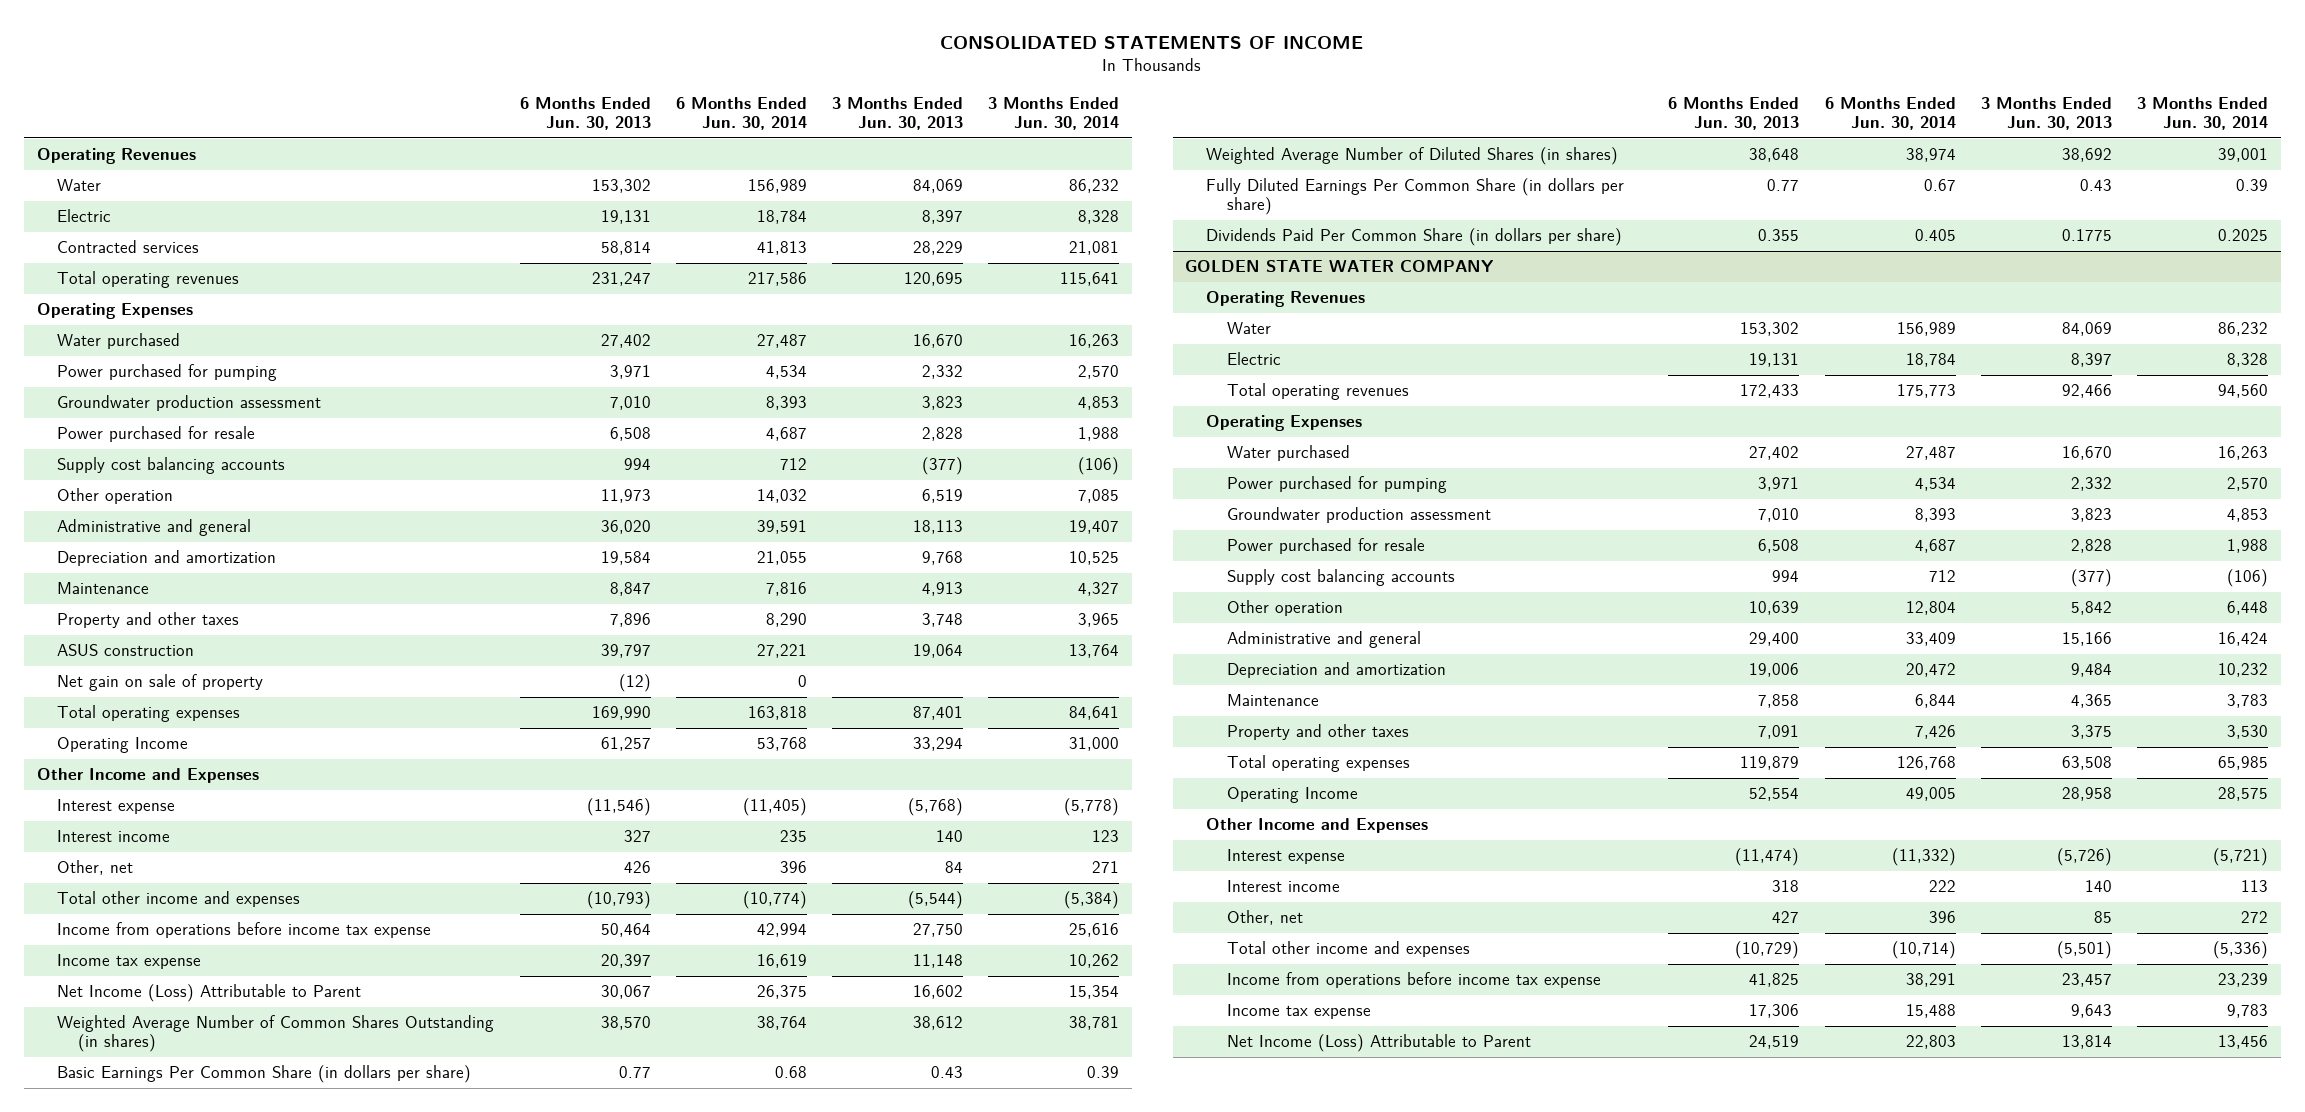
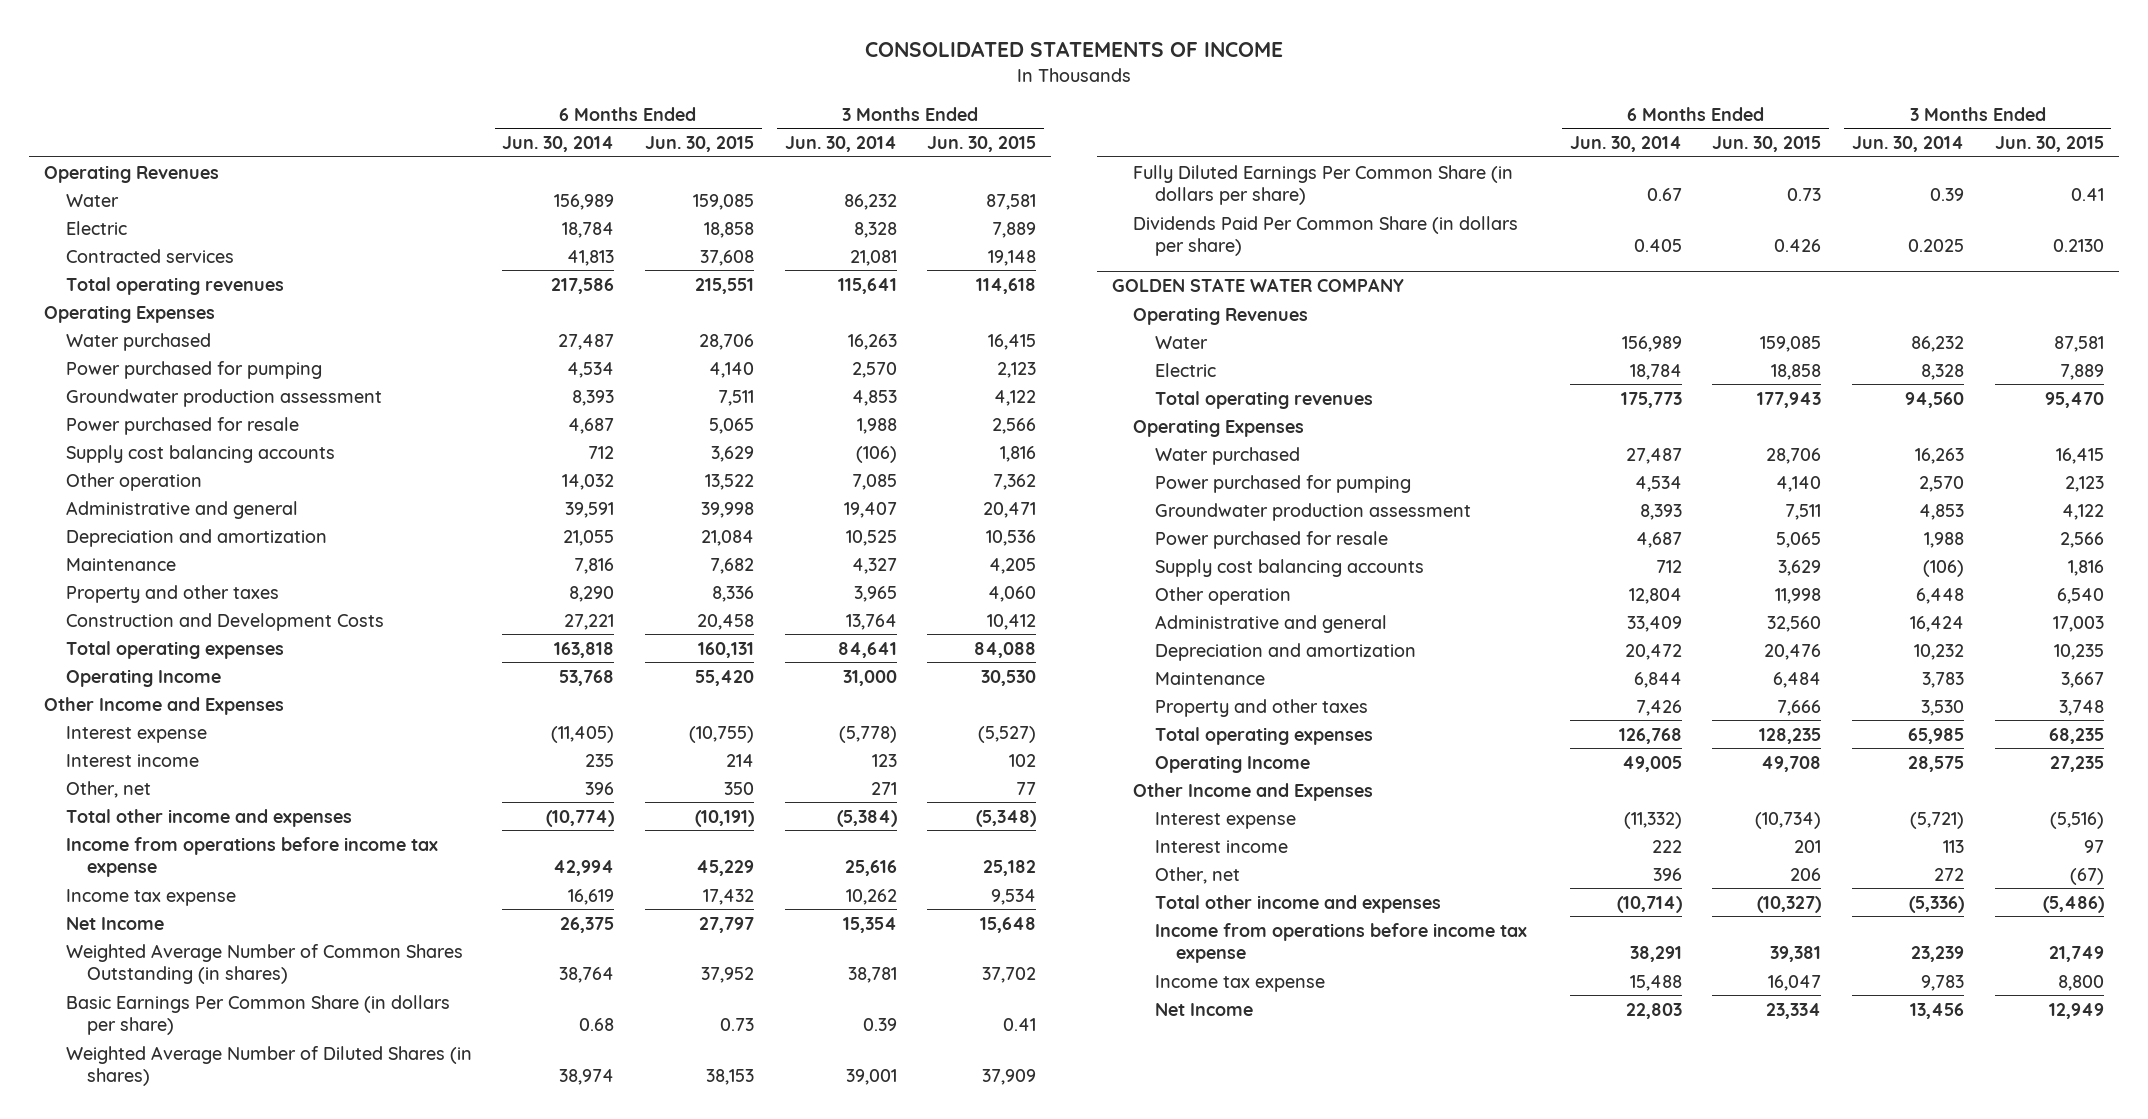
[519,96,651,131] 6 Months Ended Jun. 30, 2013 -> none
[832,96,964,131] 3 Months Ended Jun. 30, 2013 -> none
none -> [644,135,754,152] Jun. 30, 2015
none -> [927,135,1037,152] Jun. 30, 2015
[57,674,264,692] Net gain on sale of property -> none
[57,644,195,657] ASUS construction -> [65,612,384,631] Construction and Development Costs
[57,984,362,1003] Net Income (Loss) Attributable to Parent -> [65,916,164,930] Net Income
[1227,1034,1532,1053] Net Income (Loss) Attributable to Parent -> [1154,1002,1253,1016] Net Income

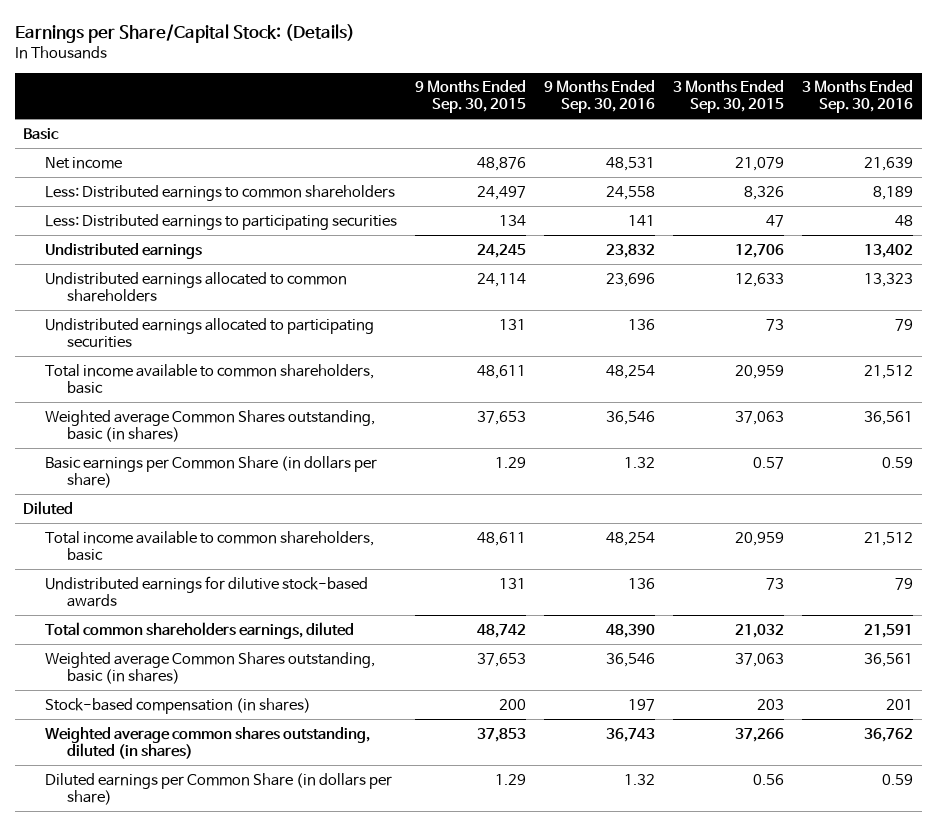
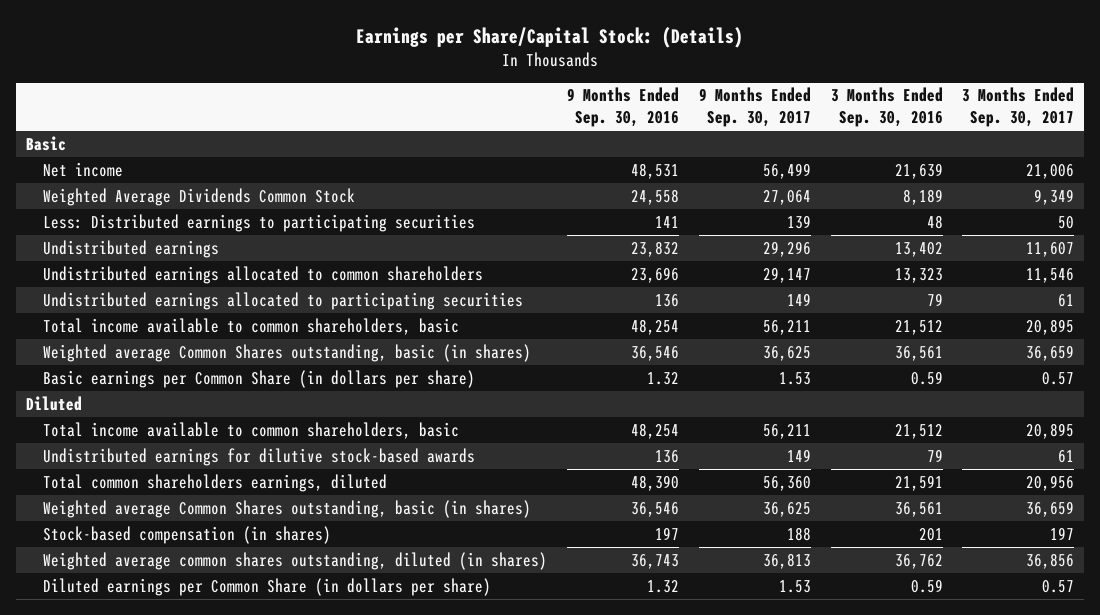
[414,80,526,114] 9 Months Ended Sep. 30, 2015 -> none
[672,80,784,114] 3 Months Ended Sep. 30, 2015 -> none
none -> [698,87,811,128] 9 Months Ended Sep. 30, 2017
none -> [962,87,1075,128] 3 Months Ended Sep. 30, 2017
[45,184,396,201] Less: Distributed earnings to common shareholders -> [43,187,356,206] Weighted Average Dividends Common Stock

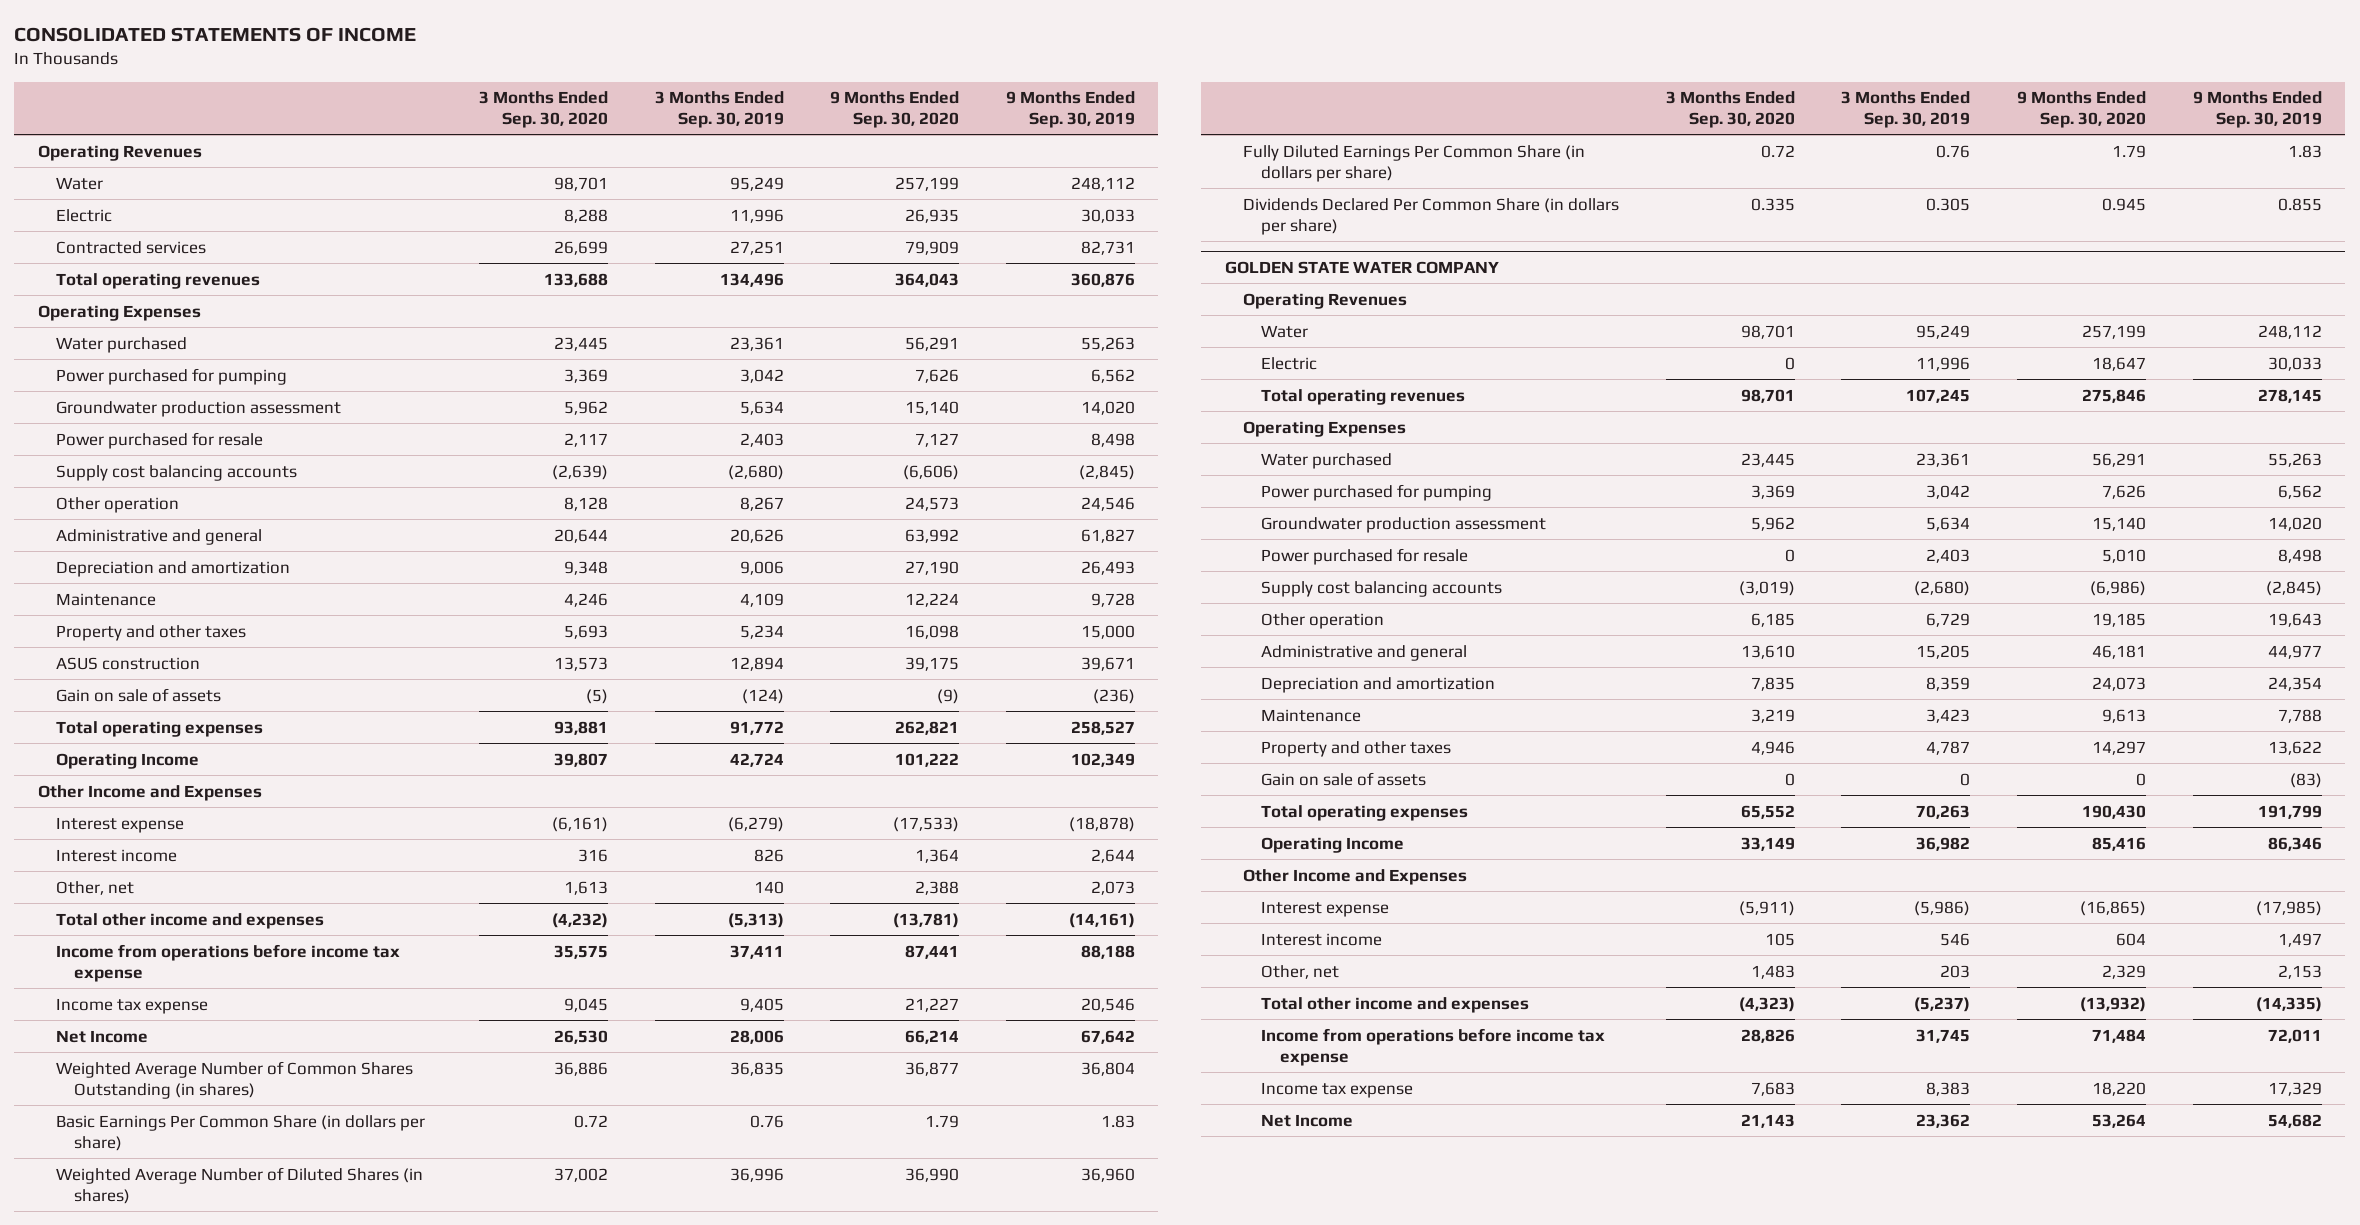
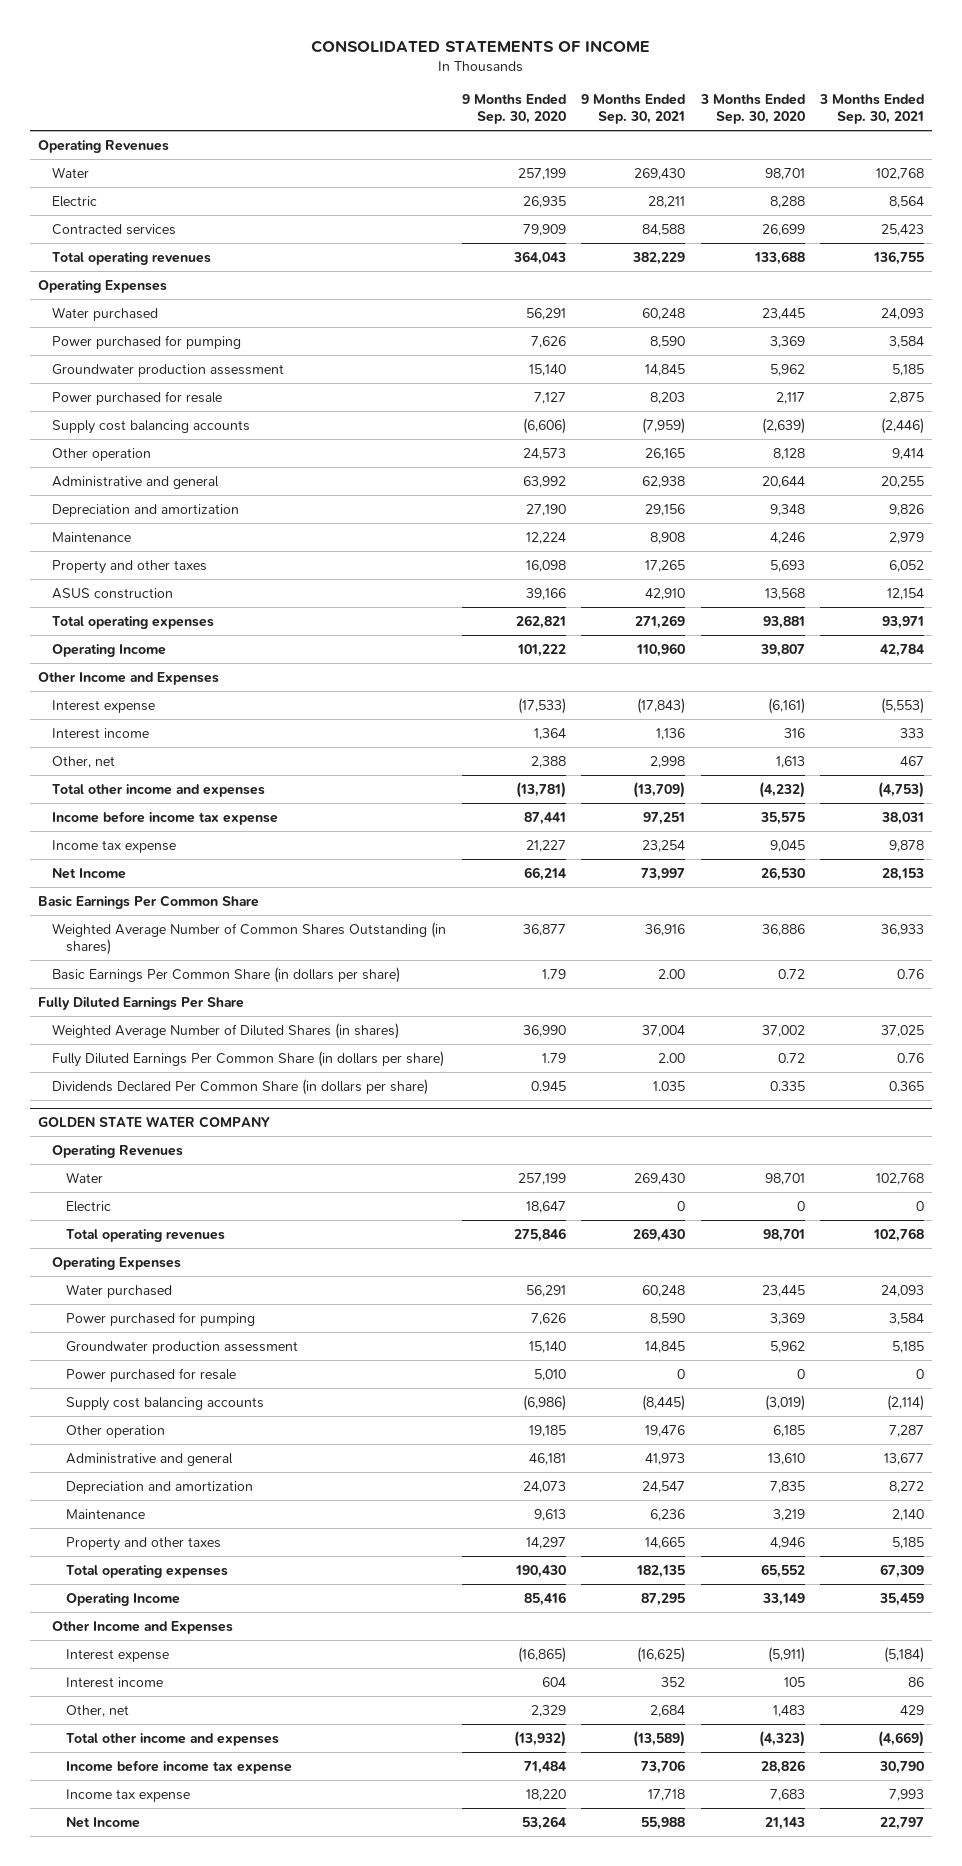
[654,91,784,129] 3 Months Ended Sep. 30, 2019 -> none
[1005,91,1135,129] 9 Months Ended Sep. 30, 2019 -> none
none -> [581,94,686,125] 9 Months Ended Sep. 30, 2021
none -> [818,94,924,125] 3 Months Ended Sep. 30, 2021
[56,687,222,702] Gain on sale of assets -> none
[553,656,608,671] 13,573 -> [764,587,805,600] 13,568
[905,656,960,671] 39,175 -> [525,587,566,600] 39,166
[56,943,401,982] Income from operations before income tax expense -> [52,810,279,825] Income before income tax expense
none -> [37,894,259,909] Basic Earnings Per Common Share
none -> [37,996,244,1010] Fully Diluted Earnings Per Share
[1261,771,1427,786] Gain on sale of assets -> none
[1261,1027,1606,1066] Income from operations before income tax expense -> [66,1759,293,1774] Income before income tax expense

